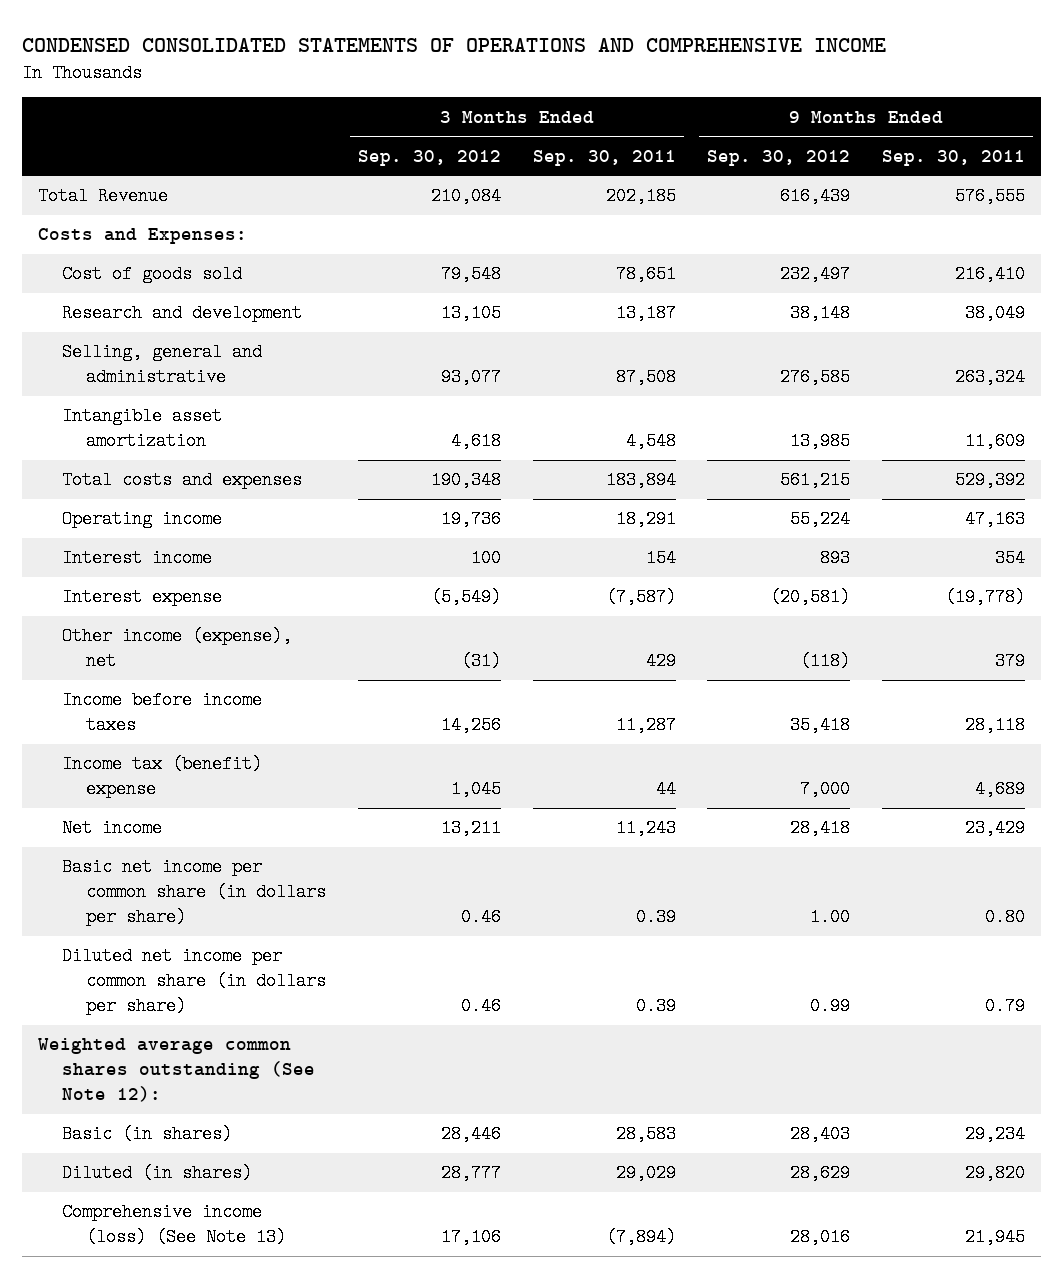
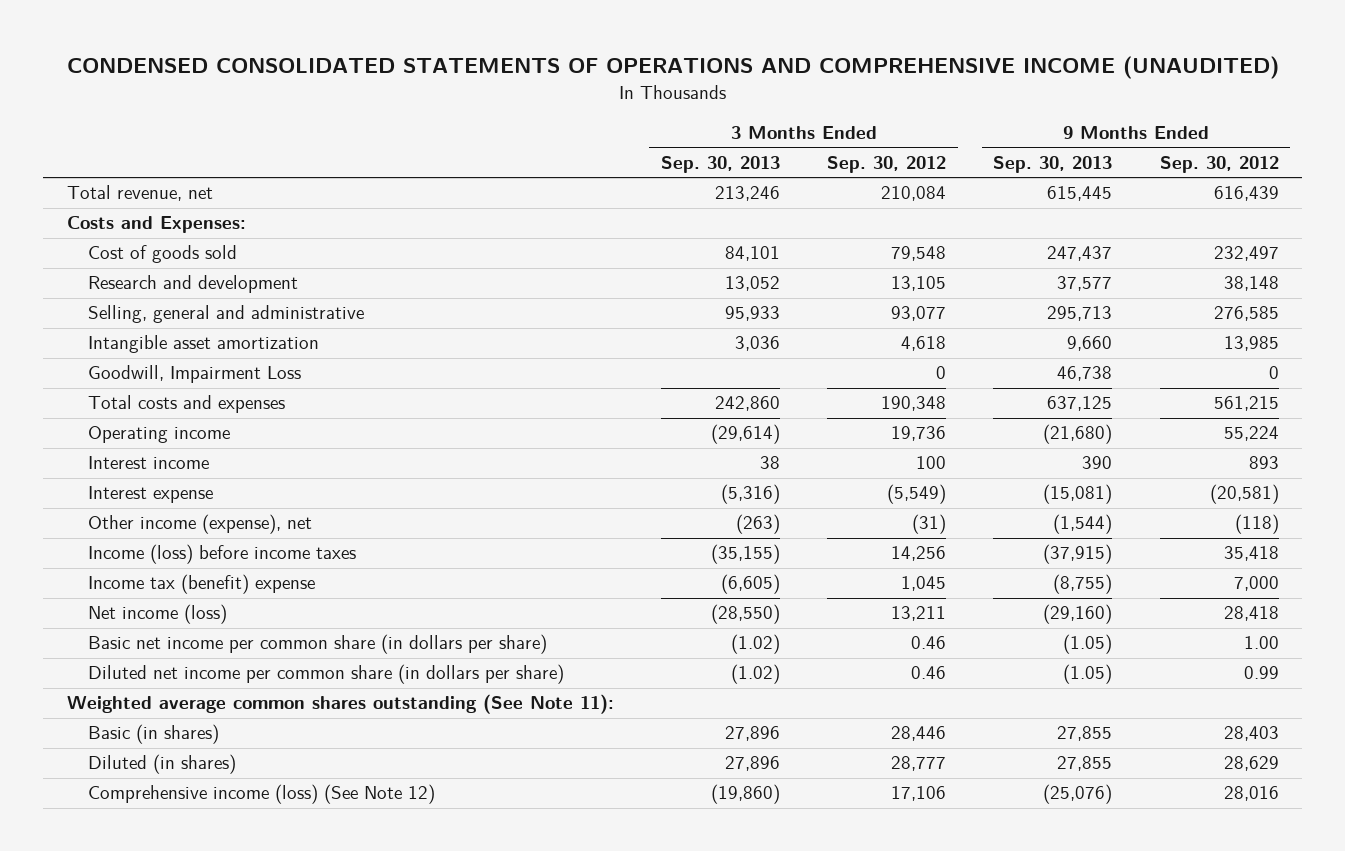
[21,37,886,52] CONDENSED CONSOLIDATED STATEMENTS OF OPERATIONS AND COMPREHENSIVE INCOME -> [66,55,1279,79] CONDENSED CONSOLIDATED STATEMENTS OF OPERATIONS AND COMPREHENSIVE INCOME (UNAUDITED)
[532,149,676,166] Sep. 30, 2011 -> none
[882,149,1026,166] Sep. 30, 2011 -> none
none -> [661,155,781,173] Sep. 30, 2013
none -> [993,155,1113,173] Sep. 30, 2013
[37,187,168,206] Total Revenue -> [66,185,213,202] Total revenue, net
none -> [87,365,301,384] Goodwill, Impairment Loss
[61,691,262,735] Income before income taxes -> [87,544,356,565] Income (loss) before income taxes
[61,819,162,838] Net income -> [87,604,227,625] Net income (loss)
[37,1038,315,1103] Weighted average common shares outstanding (See Note 12): -> [66,694,614,715] Weighted average common shares outstanding (See Note 11):
[61,1203,287,1247] Comprehensive income (loss) (See Note 13) -> [87,784,435,805] Comprehensive income (loss) (See Note 12)

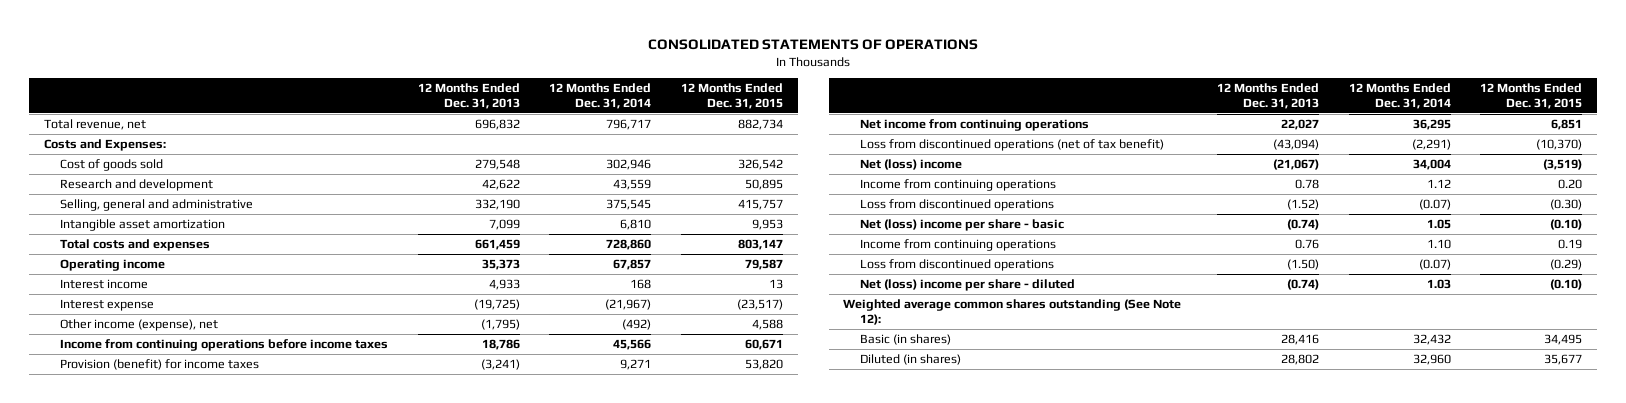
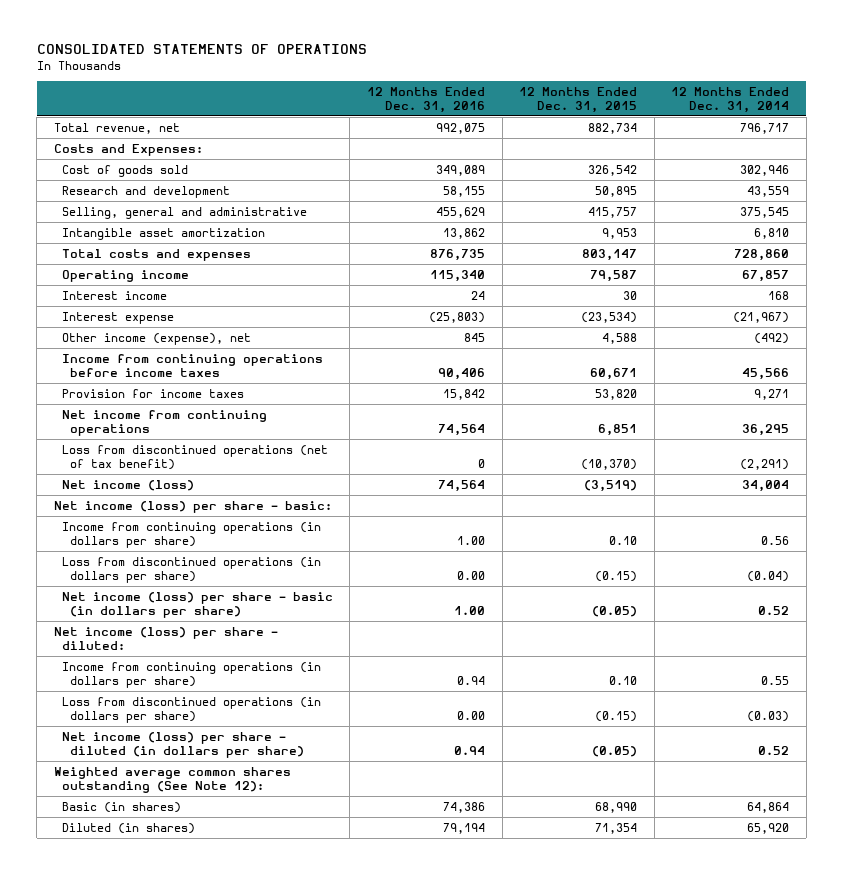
[417,82,520,110] 12 Months Ended Dec. 31, 2013 -> none
none -> [366,86,485,113] 12 Months Ended Dec. 31, 2016
[768,278,783,289] 13 -> [623,290,638,300] 30
[736,298,783,310] (23,517) -> [581,311,638,323] (23,534)
[60,358,260,370] Provision (benefit) for income taxes -> [61,388,244,398] Provision for income taxes
[859,158,962,170] Net (loss) income -> [61,479,194,491] Net income (loss)
none -> [53,500,332,513] Net income (loss) per share - basic:
[859,178,1056,191] Income from continuing operations -> [61,521,321,548] Income from continuing operations (in dollars per share)
[1426,178,1451,188] 1.12 -> [761,535,790,545] 0.56
[1558,178,1583,189] 0.20 -> [609,535,638,545] 0.10
[859,198,1054,211] Loss from discontinued operations -> [61,556,321,583] Loss from discontinued operations (in dollars per share)
[1418,198,1451,210] (0.07) -> [747,570,790,582] (0.04)
[1550,198,1583,210] (0.30) -> [595,570,638,582] (0.15)
[859,218,1064,231] Net (loss) income per share - basic -> [61,591,333,618] Net income (loss) per share - basic (in dollars per share)
[1426,218,1451,229] 1.05 -> [758,605,790,615] 0.52
[1550,218,1583,230] (0.10) -> [592,605,638,617] (0.05)
none -> [53,626,278,650] Net income (loss) per share - diluted:
[859,238,1056,251] Income from continuing operations -> [61,661,321,688] Income from continuing operations (in dollars per share)
[1426,238,1451,249] 1.10 -> [761,675,790,685] 0.55
[1558,238,1583,249] 0.19 -> [609,675,638,685] 0.10
[859,258,1054,271] Loss from discontinued operations -> [61,696,321,723] Loss from discontinued operations (in dollars per share)
[1418,258,1451,270] (0.07) -> [747,710,790,722] (0.03)
[1550,258,1583,270] (0.29) -> [595,710,638,722] (0.15)
[859,278,1075,291] Net (loss) income per share - diluted -> [61,731,305,758] Net income (loss) per share - diluted (in dollars per share)
[1426,278,1451,289] 1.03 -> [758,745,790,755] 0.52
[1550,278,1583,290] (0.10) -> [592,745,638,757] (0.05)
[1412,333,1451,345] 32,432 -> [747,801,790,813] 64,864
[1544,333,1583,345] 34,495 -> [595,801,638,813] 68,990
[1412,353,1451,365] 32,960 -> [747,822,790,834] 65,920
[1544,353,1583,365] 35,677 -> [595,822,638,834] 71,354

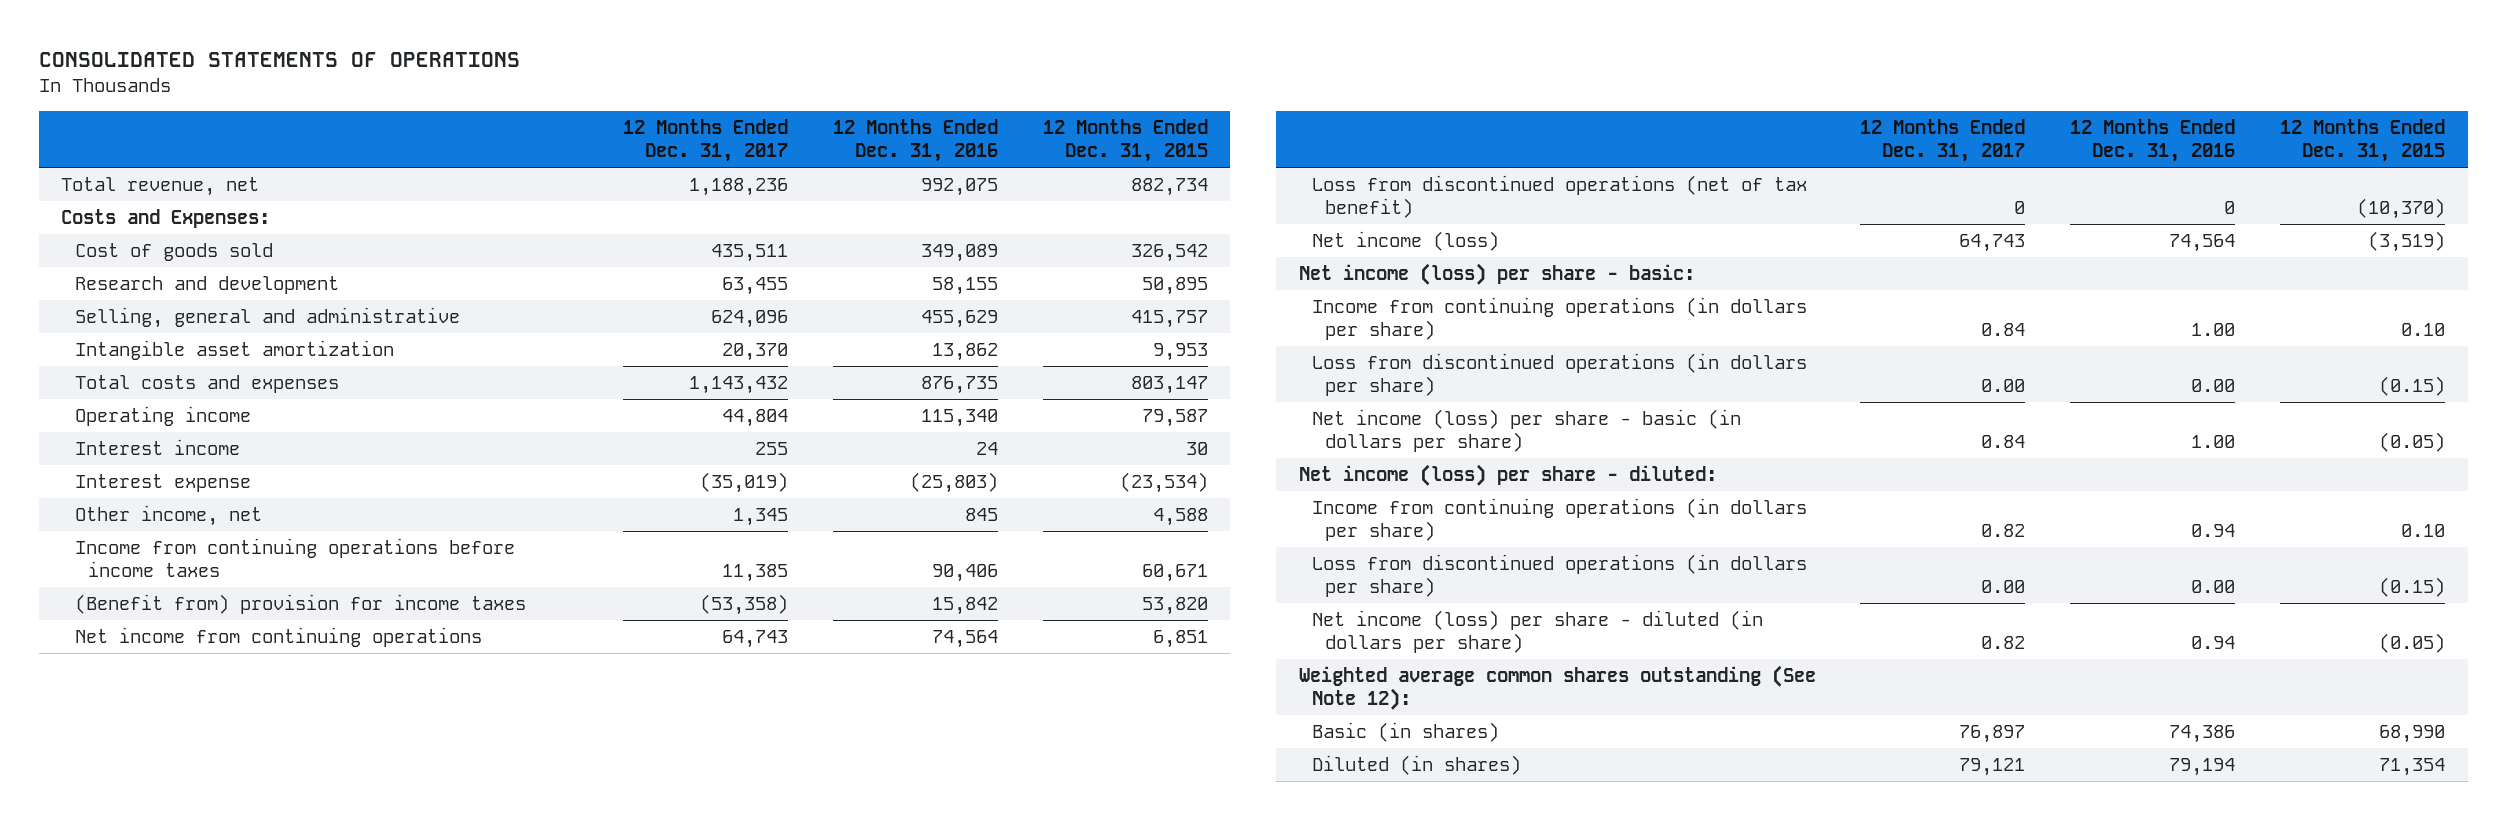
[671,86,790,113] 12 Months Ended Dec. 31, 2014 -> none
none -> [623,118,789,162] 12 Months Ended Dec. 31, 2017
[61,332,251,345] Other income (expense), net -> [74,505,262,527] Other income, net
[61,388,244,398] Provision for income taxes -> [74,594,526,615] (Benefit from) provision for income taxes

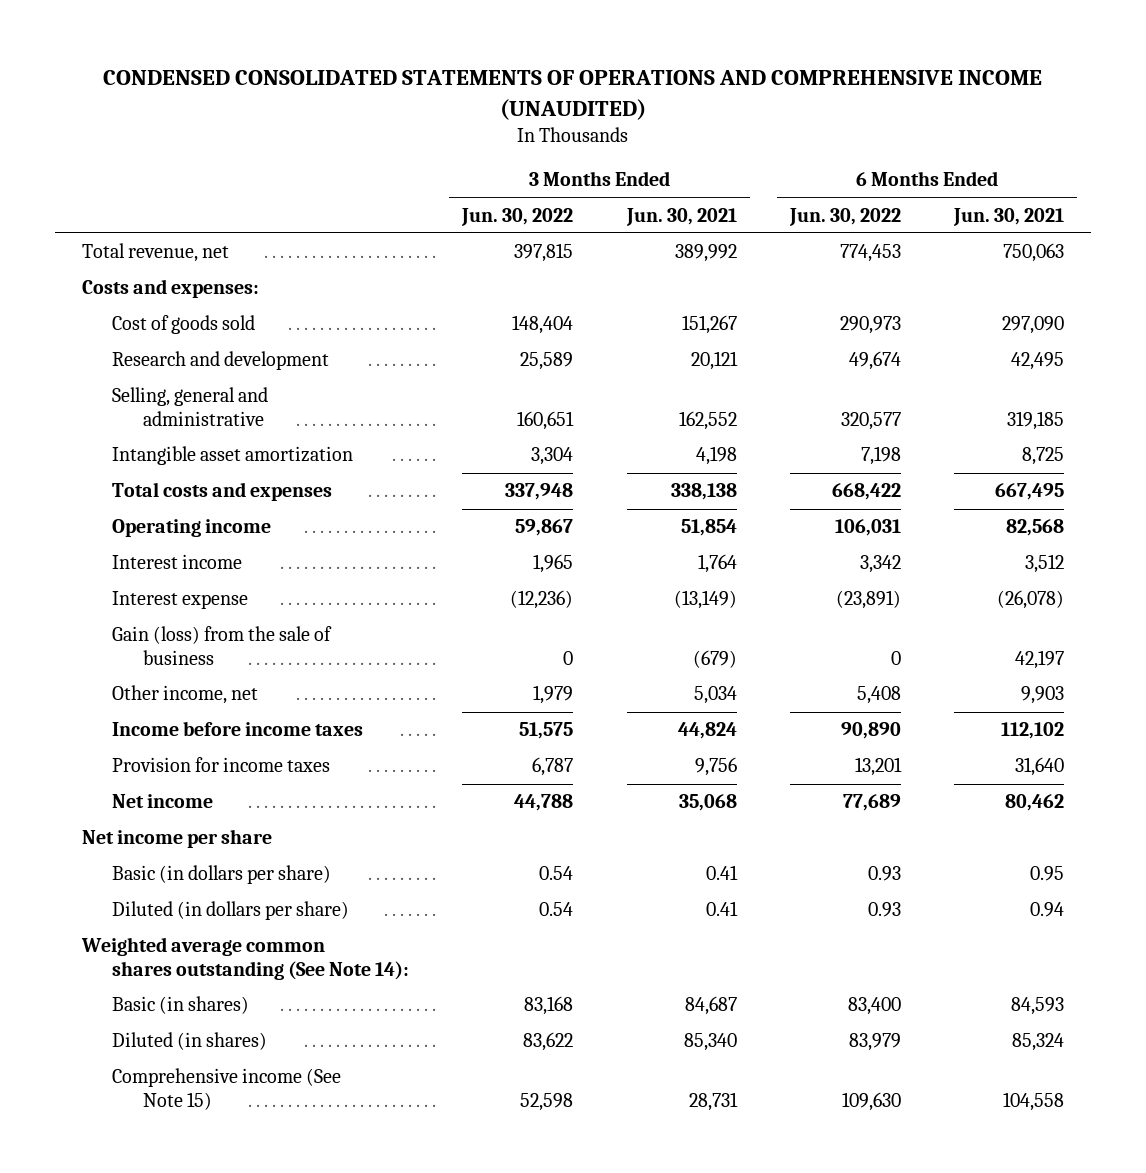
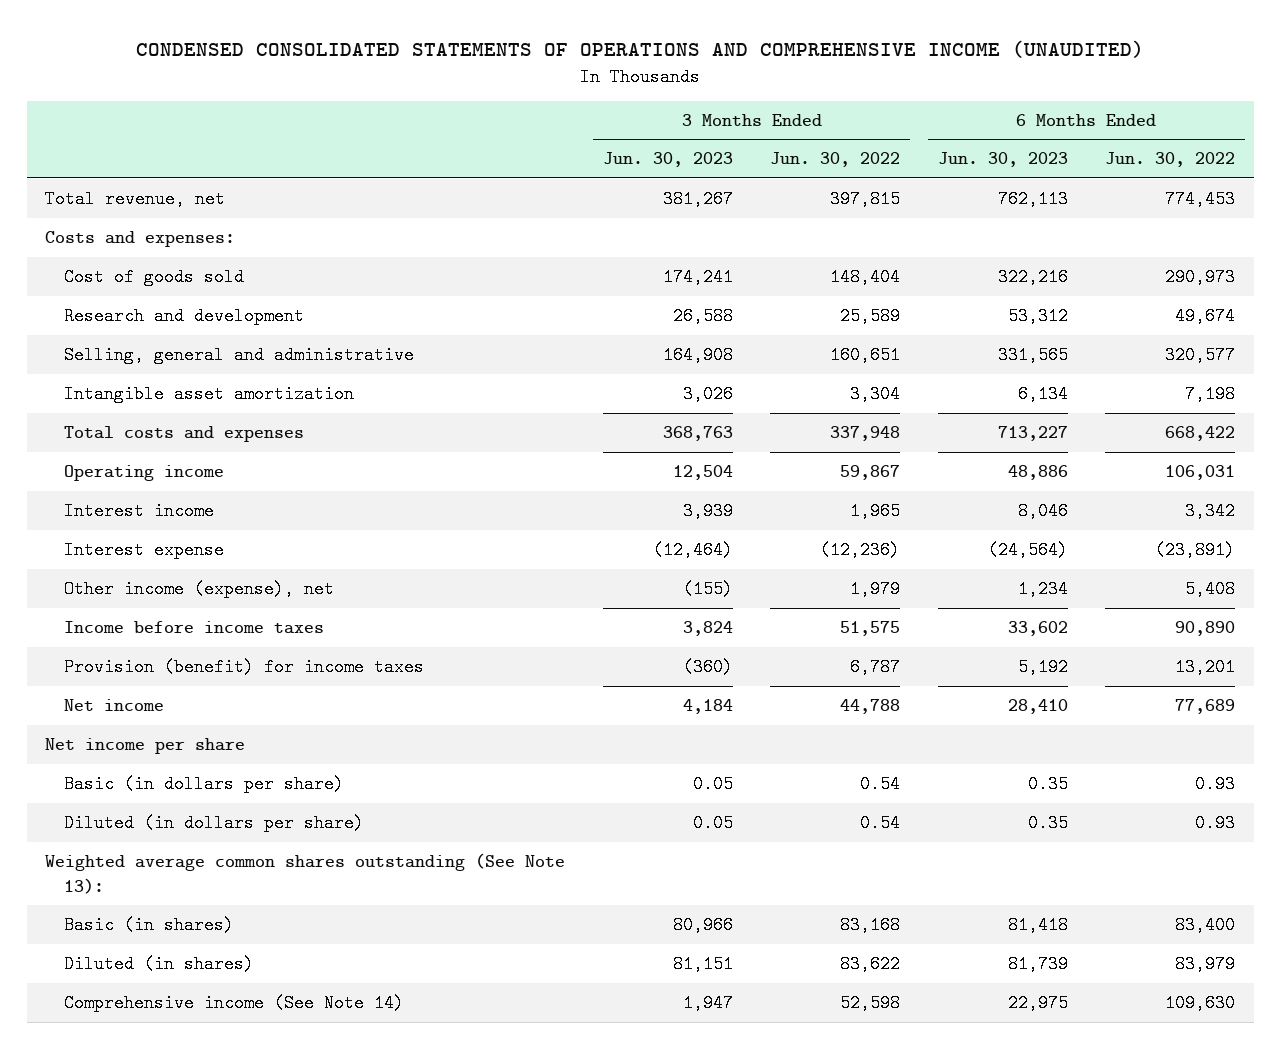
[625,207,737,226] Jun. 30, 2021 -> none
[953,207,1065,226] Jun. 30, 2021 -> none
none -> [602,152,733,168] Jun. 30, 2023
none -> [937,152,1068,168] Jun. 30, 2023
[112,626,333,665] Gain (loss) from the sale of business -> none
[112,685,259,705] Other income, net -> [64,580,335,599] Other income (expense), net
[112,757,331,773] Provision for income taxes -> [64,658,425,677] Provision (benefit) for income taxes
[80,937,410,980] Weighted average common shares outstanding (See Note 14): -> [45,853,566,894] Weighted average common shares outstanding (See Note 13):
[112,1068,342,1110] Comprehensive income (See Note 15) -> [64,994,405,1013] Comprehensive income (See Note 14)

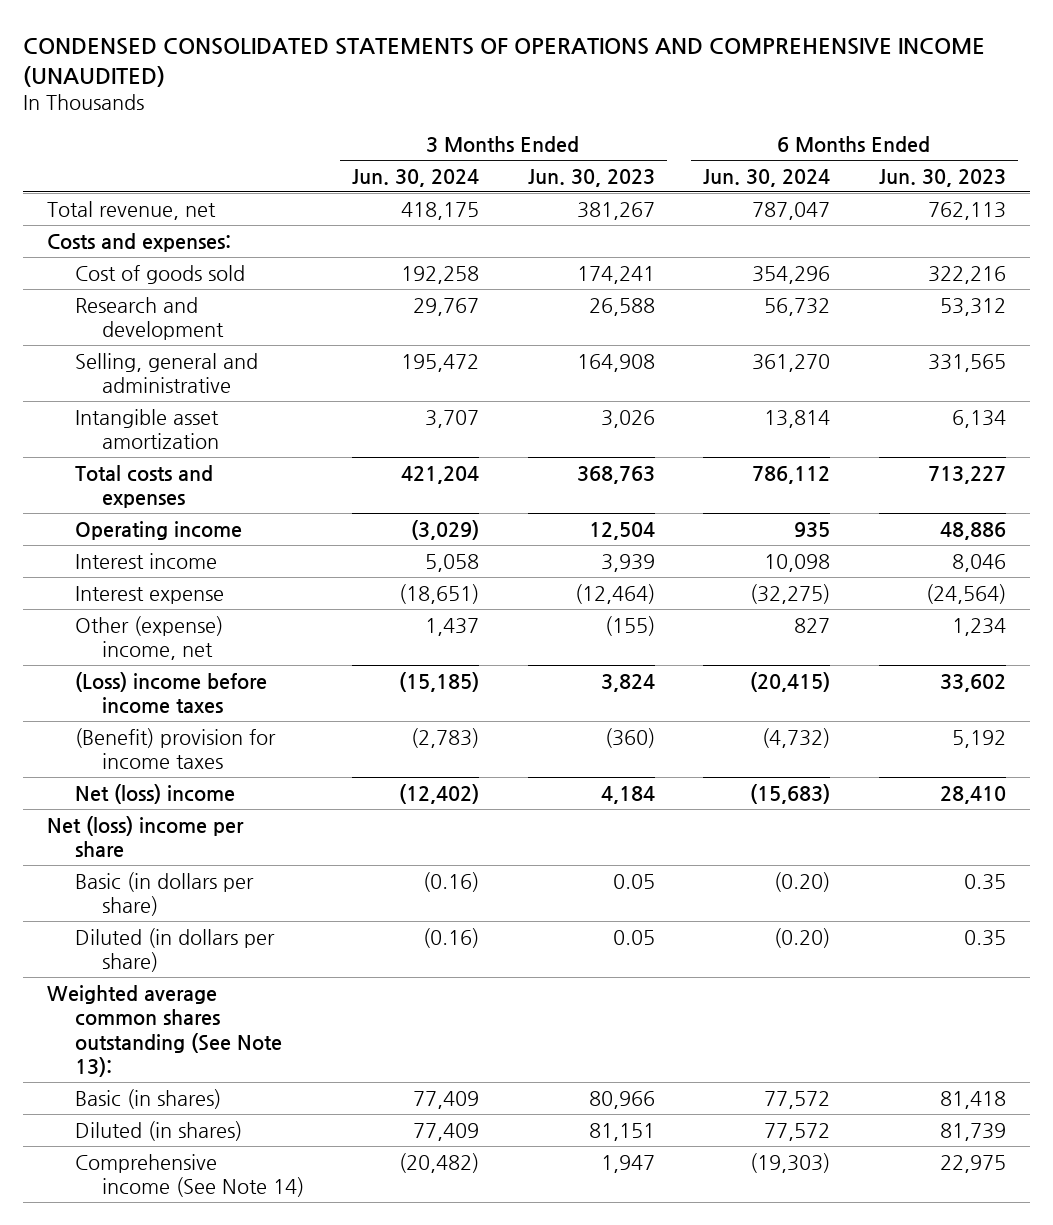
[770,152,901,168] Jun. 30, 2022 -> none
[1105,152,1236,168] Jun. 30, 2022 -> none
none -> [352,168,480,187] Jun. 30, 2024
none -> [703,168,831,187] Jun. 30, 2024
[64,580,335,599] Other income (expense), net -> [74,615,223,661] Other (expense) income, net
[64,621,325,635] Income before income taxes -> [74,671,267,715] (Loss) income before income taxes
[64,658,425,677] Provision (benefit) for income taxes -> [74,727,276,770] (Benefit) provision for income taxes
[64,699,165,712] Net income -> [74,783,235,804] Net (loss) income
[45,738,246,755] Net income per share -> [47,815,245,858] Net (loss) income per share

